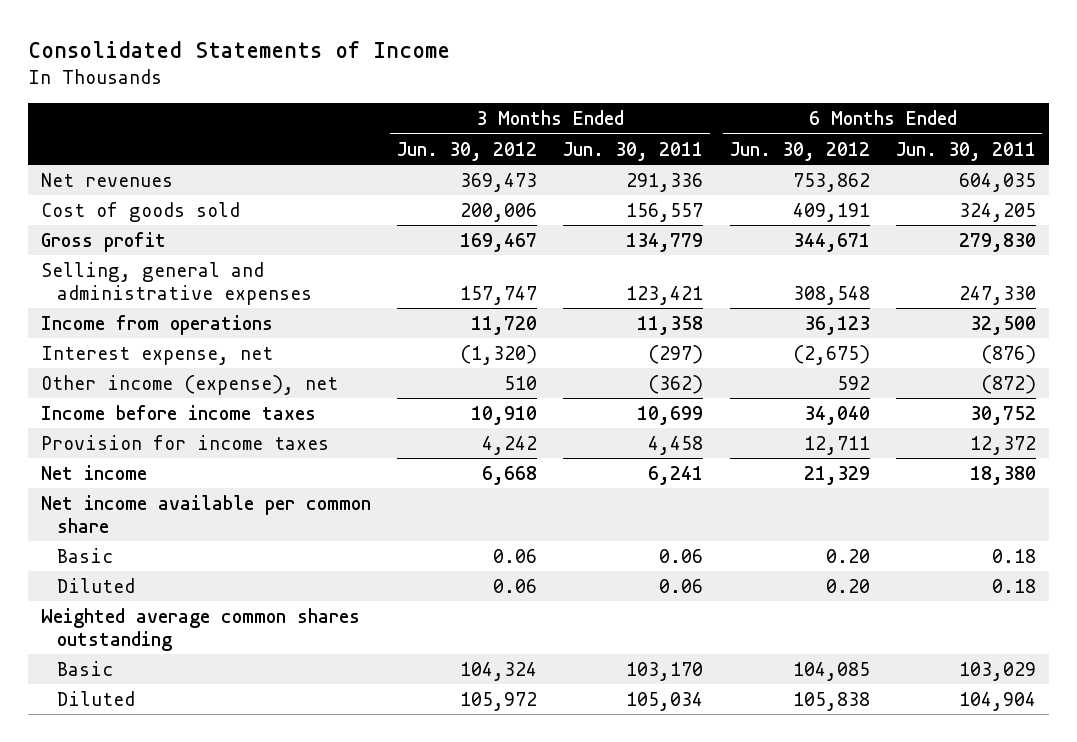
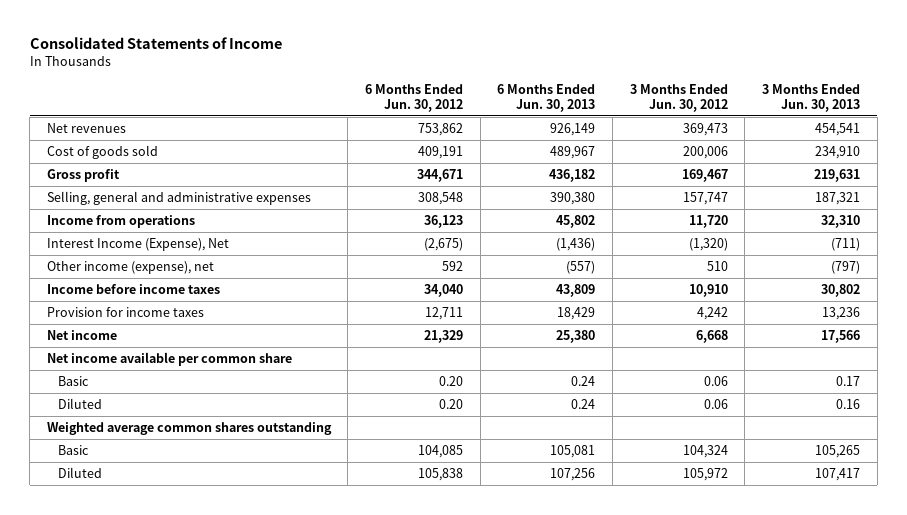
[563,141,704,161] Jun. 30, 2011 -> none
[895,141,1036,161] Jun. 30, 2011 -> none
none -> [497,83,596,112] 6 Months Ended Jun. 30, 2013
none -> [762,83,861,112] 3 Months Ended Jun. 30, 2013
[40,345,273,365] Interest expense, net -> [46,237,229,251] Interest Income (Expense), Net

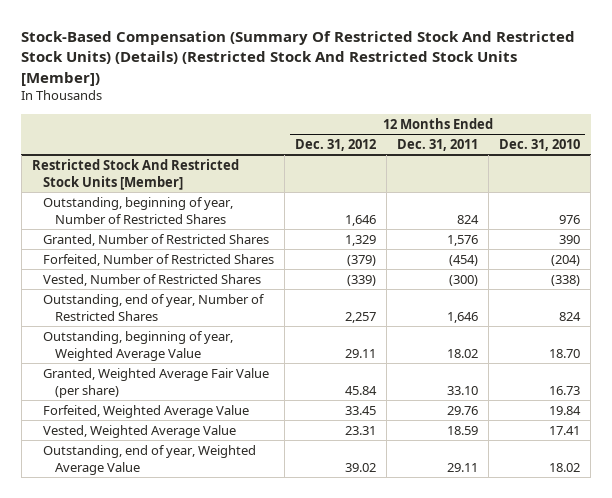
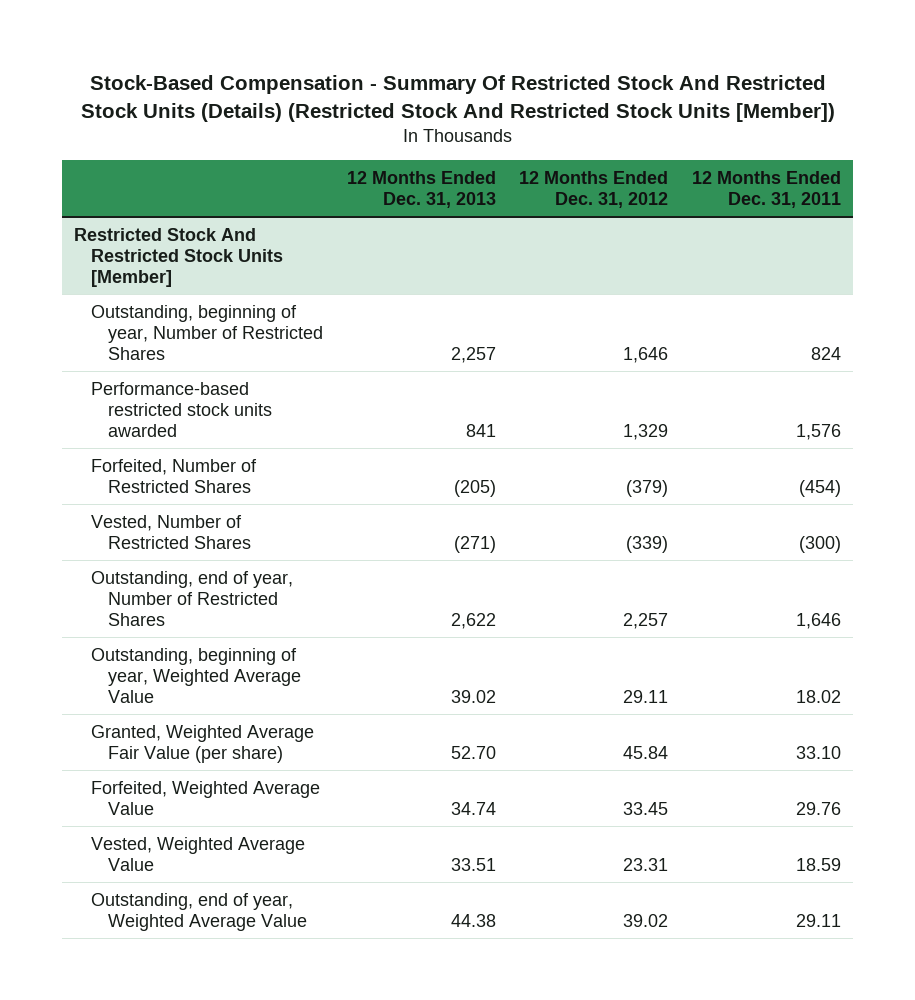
[21,30,576,86] Stock-Based Compensation (Summary Of Restricted Stock And Restricted Stock Units) (Details) (Restricted Stock And Restricted Stock Units [Member]) -> [80,75,835,122] Stock-Based Compensation - Summary Of Restricted Stock And Restricted Stock Units (Details) (Restricted Stock And Restricted Stock Units [Member])
[499,138,581,151] Dec. 31, 2010 -> none
none -> [346,171,496,208] 12 Months Ended Dec. 31, 2013
[43,233,270,246] Granted, Number of Restricted Shares -> [90,381,272,437] Performance-based restricted stock units awarded

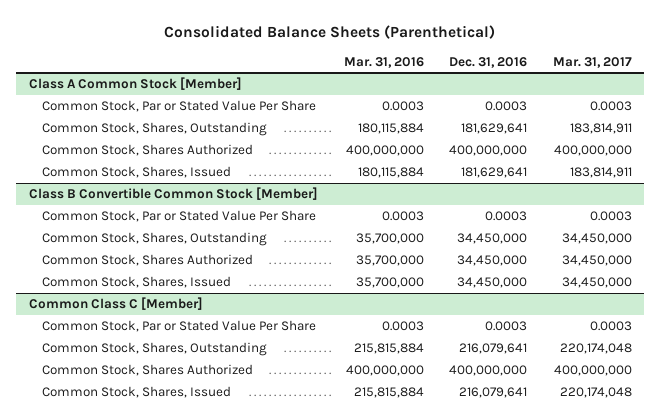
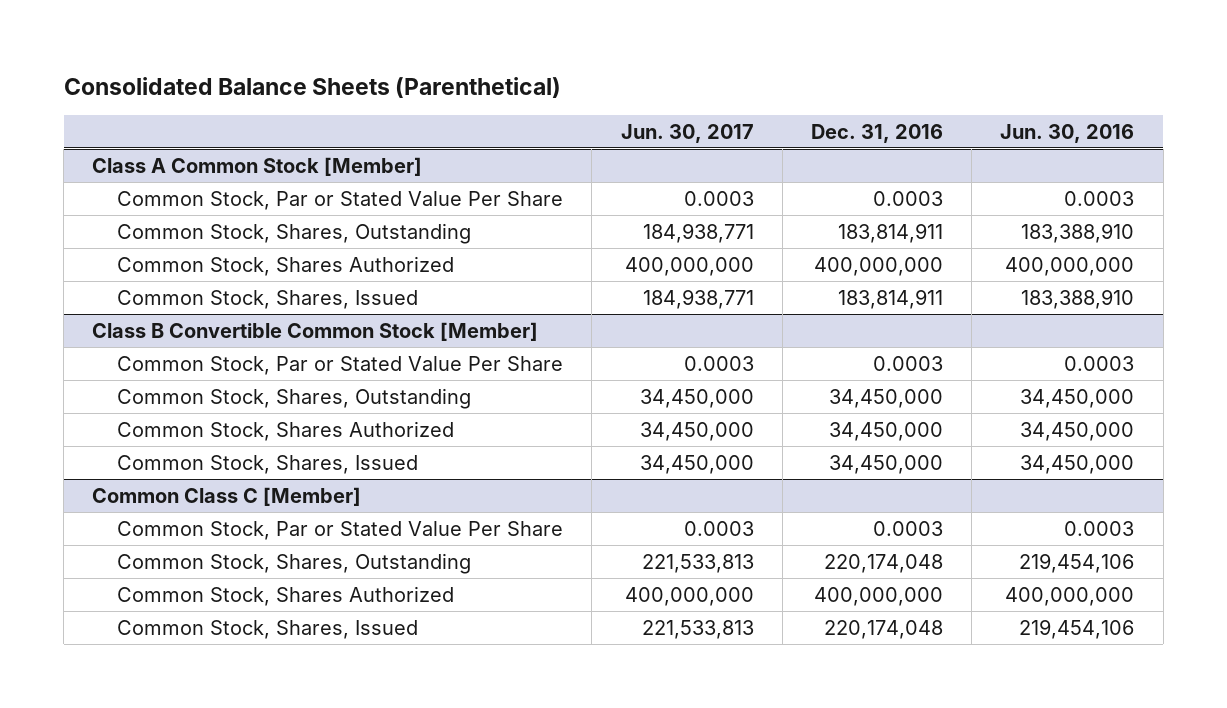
[343,56,424,68] Mar. 31, 2016 -> none
[552,56,632,68] Mar. 31, 2017 -> none
none -> [620,123,754,143] Jun. 30, 2017
none -> [1000,123,1135,143] Jun. 30, 2016
[461,122,528,134] 181,629,641 -> [838,222,944,243] 183,814,911
[461,166,528,178] 181,629,641 -> [838,288,944,309] 183,814,911
[459,342,528,354] 216,079,641 -> [824,553,944,573] 220,174,048
[459,386,528,398] 216,079,641 -> [824,619,944,639] 220,174,048

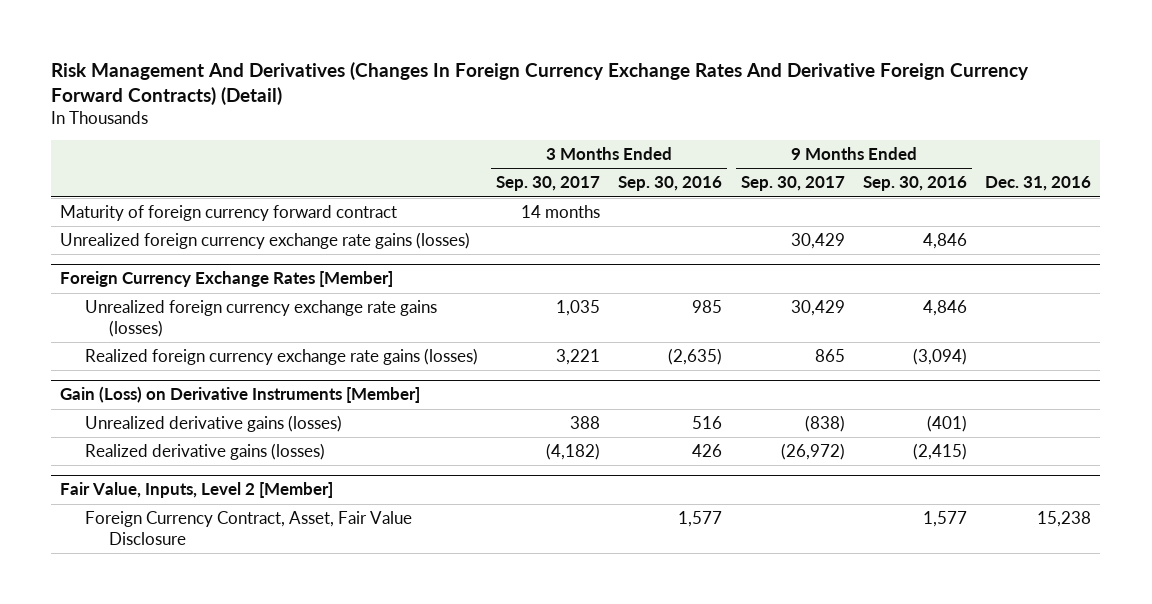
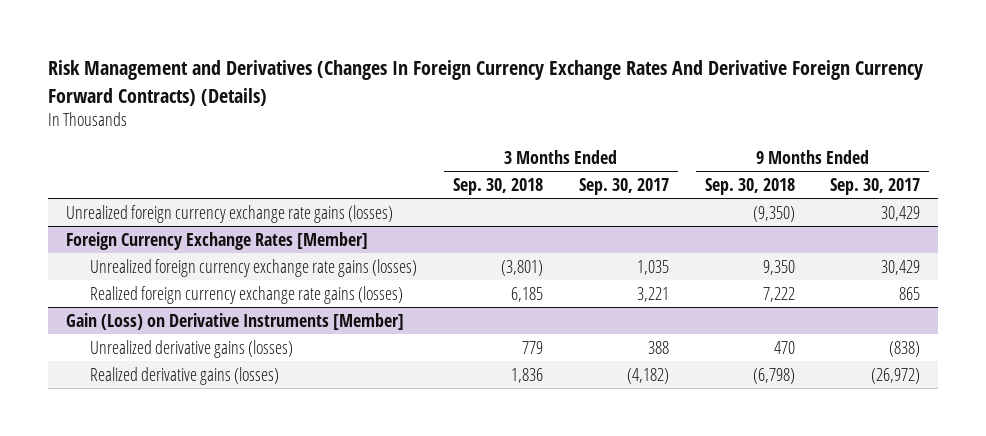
[51,61,1030,105] Risk Management And Derivatives (Changes In Foreign Currency Exchange Rates And Derivative Foreign Currency Forward Contracts) (Detail) -> [48,60,924,106] Risk Management and Derivatives (Changes In Foreign Currency Exchange Rates And Derivative Foreign Currency Forward Contracts) (Details)
[618,176,723,192] Sep. 30, 2016 -> none
[863,176,968,192] Sep. 30, 2016 -> none
[985,176,1092,192] Dec. 31, 2016 -> none
none -> [452,177,543,195] Sep. 30, 2018
none -> [704,177,795,195] Sep. 30, 2018
[60,204,398,221] Maturity of foreign currency forward contract -> none
[60,482,334,499] Fair Value, Inputs, Level 2 [Member] -> none
[84,510,412,545] Foreign Currency Contract, Asset, Fair Value Disclosure -> none

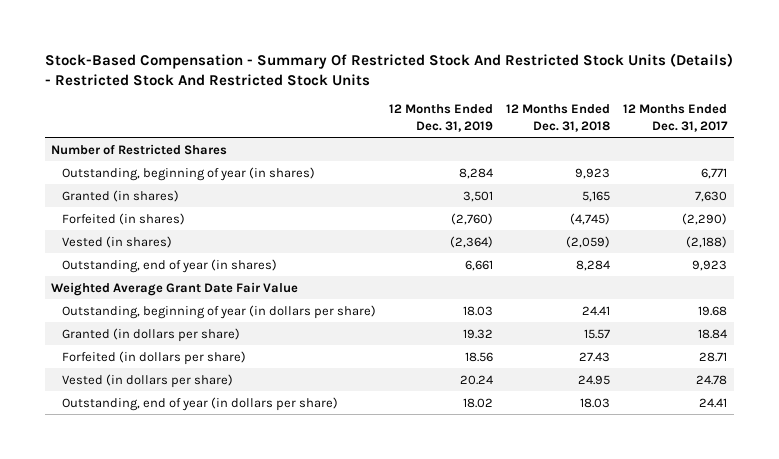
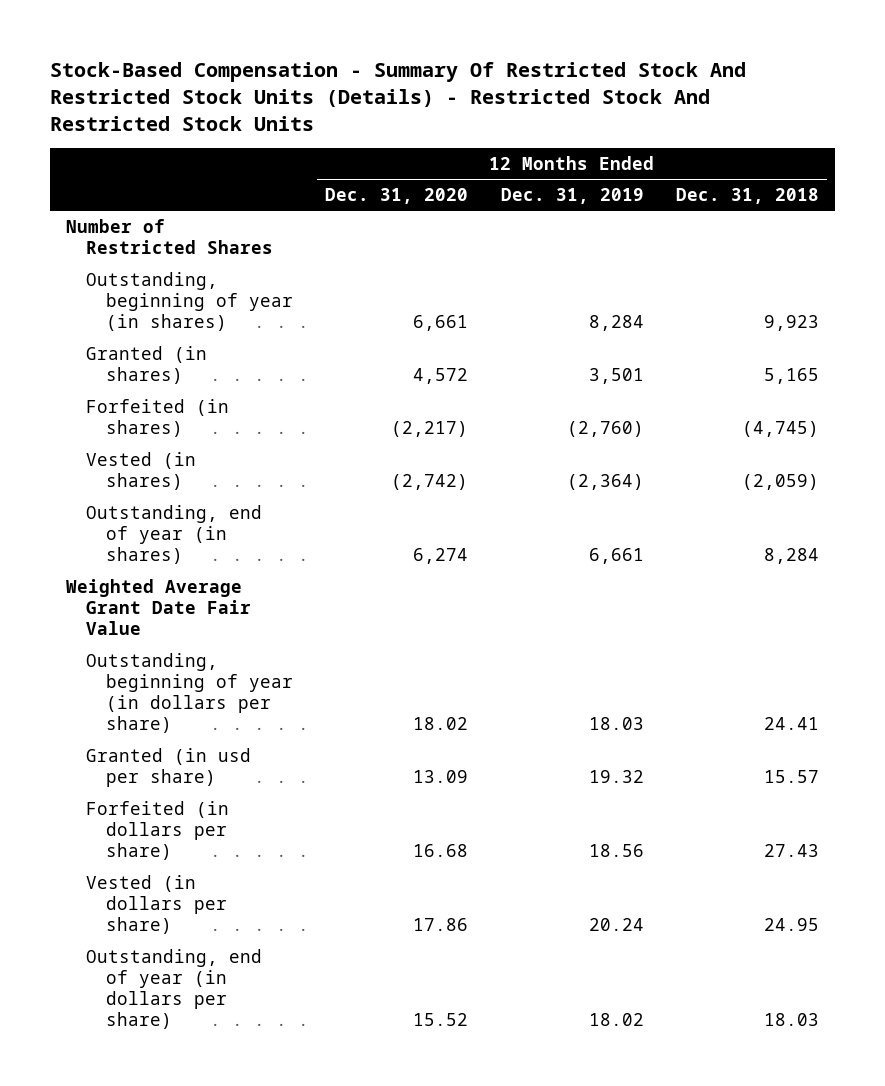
[623,104,729,132] 12 Months Ended Dec. 31, 2017 -> none
none -> [325,188,469,205] Dec. 31, 2020
[61,327,240,342] Granted (in dollars per share) -> [85,747,251,788] Granted (in usd per share)

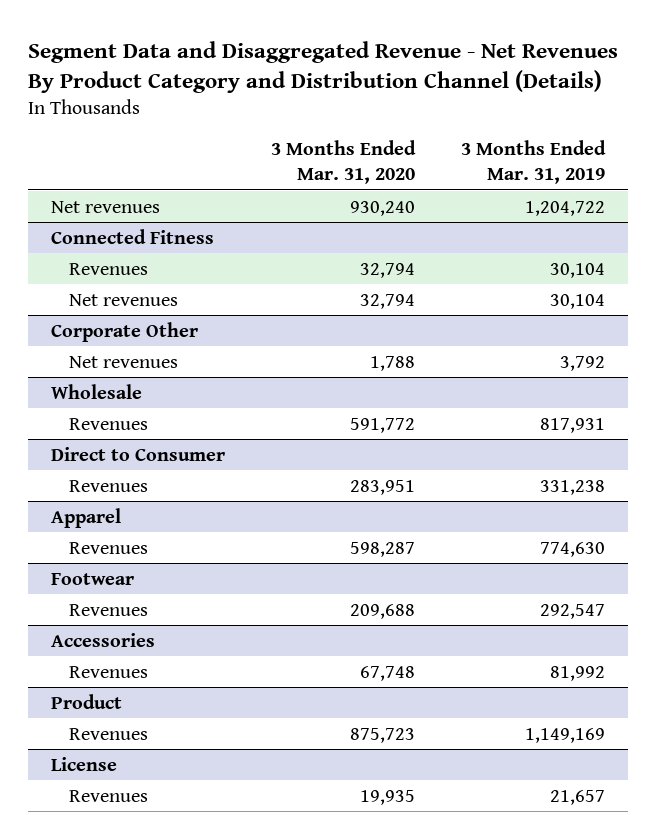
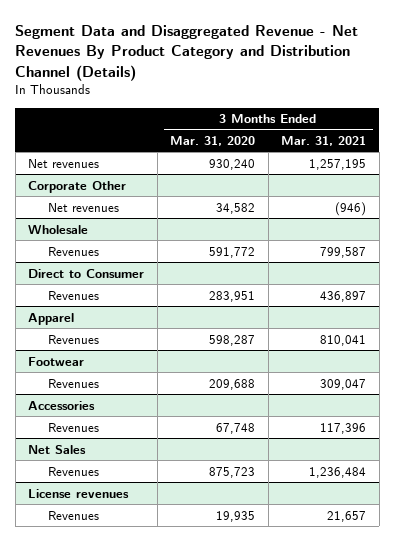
[460,140,606,184] 3 Months Ended Mar. 31, 2019 -> none
none -> [281,135,367,146] Mar. 31, 2021
[50,228,214,244] Connected Fitness -> none
[68,262,148,275] Revenues -> none
[68,293,178,306] Net revenues -> none
[369,355,415,371] 1,788 -> [216,202,256,214] 34,582
[50,693,122,709] Product -> [28,444,87,454] Net Sales
[50,756,117,771] License -> [28,488,130,498] License revenues

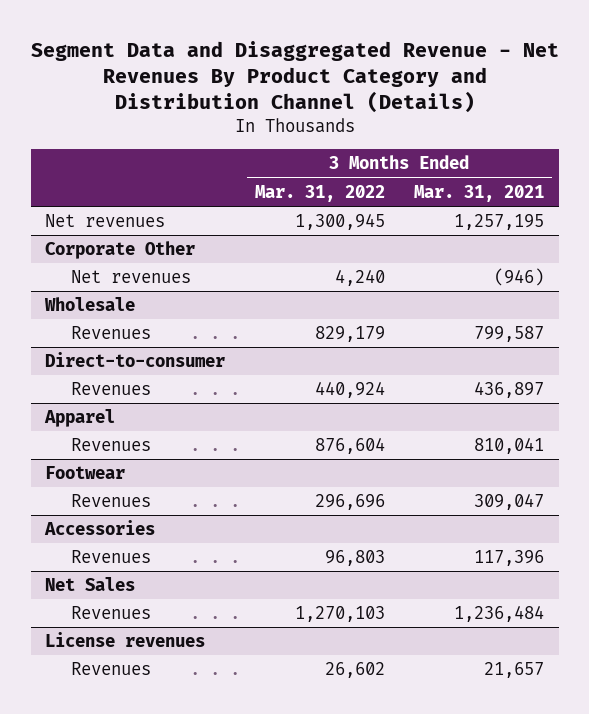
[170,135,256,146] Mar. 31, 2020 -> none
none -> [254,184,385,202] Mar. 31, 2022
[28,268,145,278] Direct to Consumer -> [45,352,226,368] Direct-to-consumer

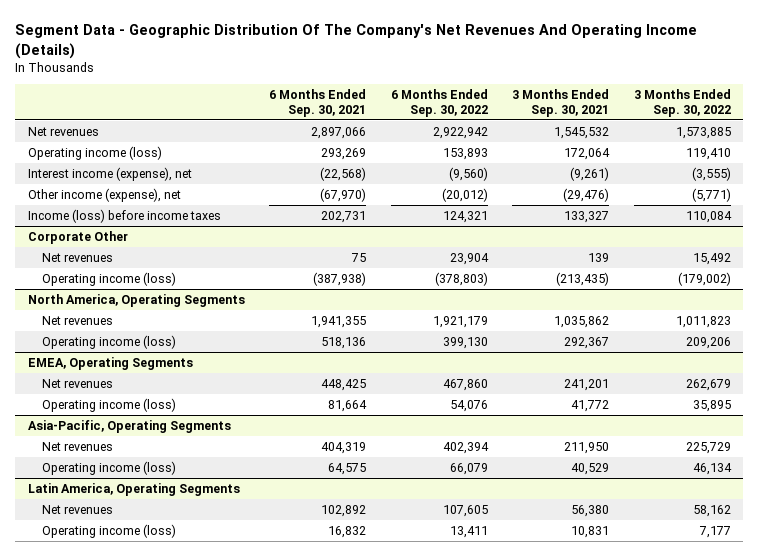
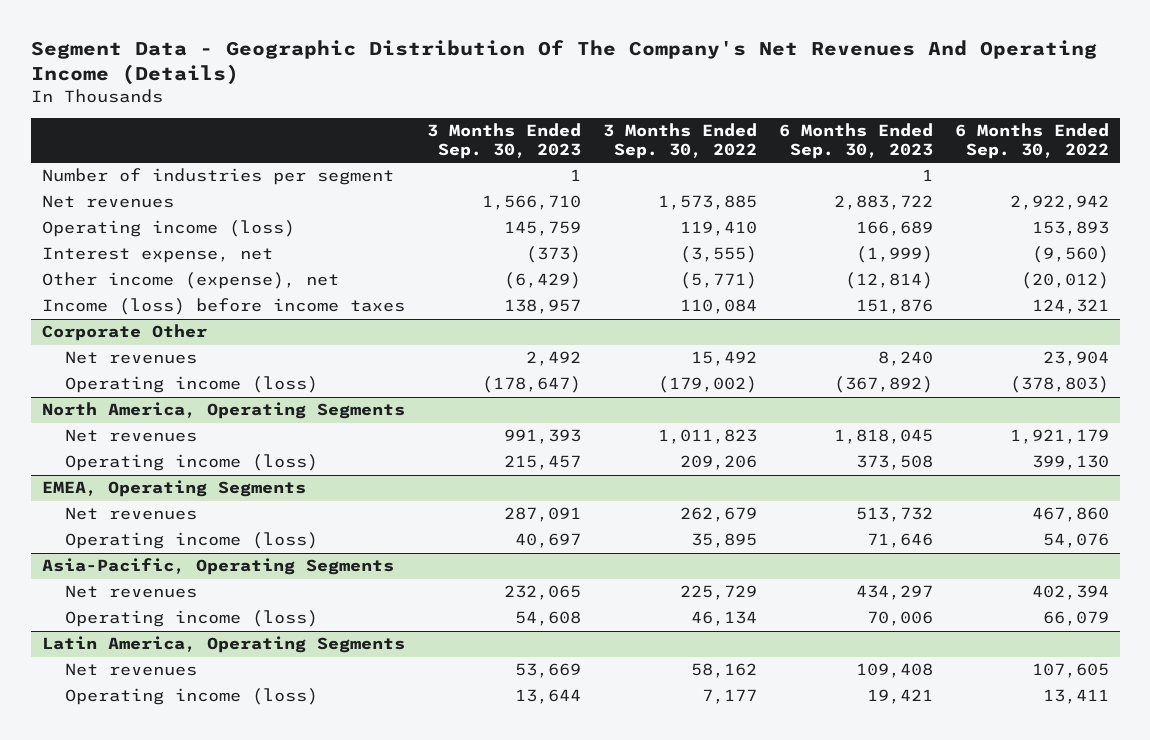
[269,88,367,117] 6 Months Ended Sep. 30, 2021 -> none
[512,88,610,117] 3 Months Ended Sep. 30, 2021 -> none
none -> [426,122,581,159] 3 Months Ended Sep. 30, 2023
none -> [778,122,933,159] 6 Months Ended Sep. 30, 2023
none -> [41,168,394,186] Number of industries per segment
[27,166,192,181] Interest income (expense), net -> [41,247,273,264] Interest expense, net

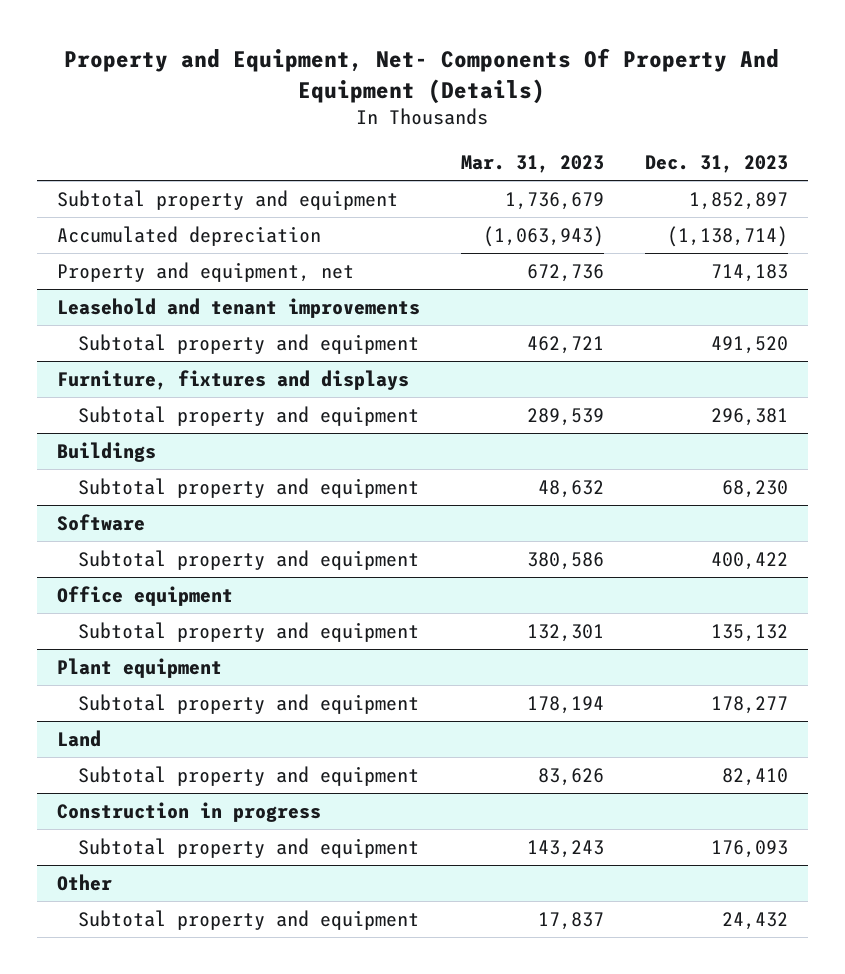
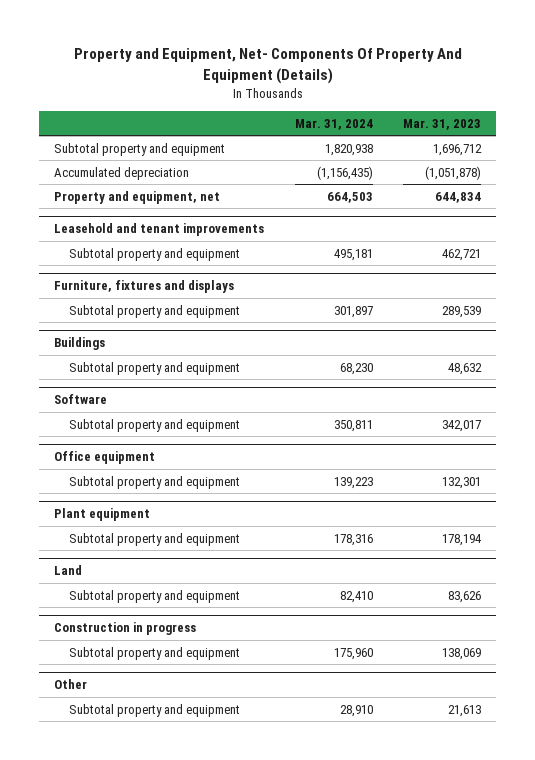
[644,154,788,173] Dec. 31, 2023 -> none
none -> [294,118,373,130] Mar. 31, 2024
[504,192,604,211] 1,736,679 -> [433,143,483,156] 1,696,712
[482,226,604,248] (1,063,943) -> [425,165,482,180] (1,051,878)
[526,264,604,283] 672,736 -> [435,191,482,203] 644,834
[526,552,604,571] 380,586 -> [442,419,482,432] 342,017
[526,840,604,859] 143,243 -> [442,647,482,660] 138,069
[537,912,604,931] 17,837 -> [448,704,482,717] 21,613

